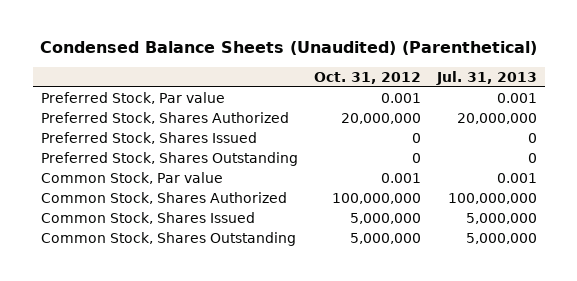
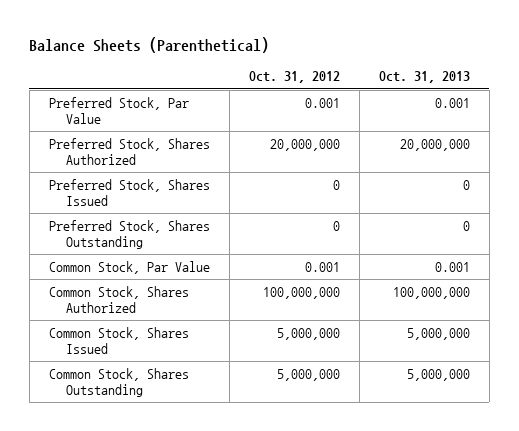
[39,41,537,56] Condensed Balance Sheets (Unaudited) (Parenthetical) -> [29,37,270,54] Balance Sheets (Parenthetical)
[435,70,537,85] Jul. 31, 2013 -> none
none -> [378,71,470,84] Oct. 31, 2013
[40,91,225,104] Preferred Stock, Par value -> [48,96,189,125] Preferred Stock, Par Value
[40,171,223,184] Common Stock, Par value -> [48,260,210,274] Common Stock, Par Value

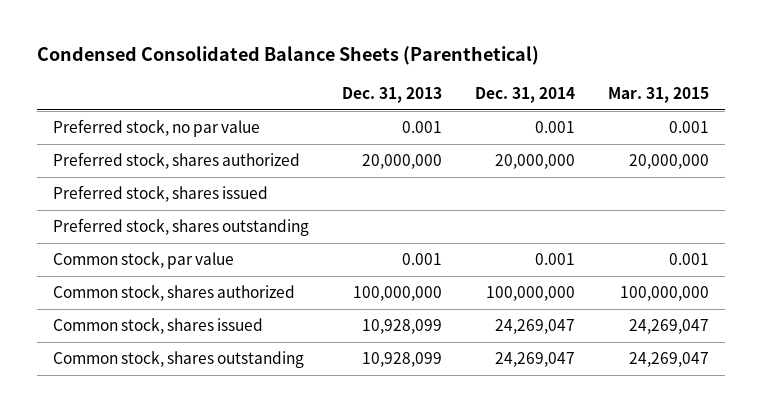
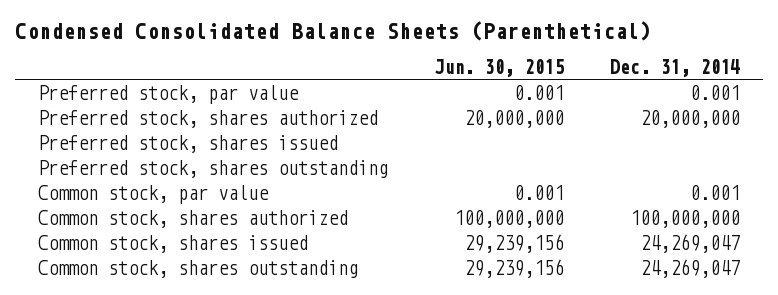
[342,87,443,104] Dec. 31, 2013 -> none
[607,87,709,104] Mar. 31, 2015 -> none
none -> [434,59,565,78] Jun. 30, 2015
[53,118,261,137] Preferred stock, no par value -> [38,84,300,104] Preferred stock, par value

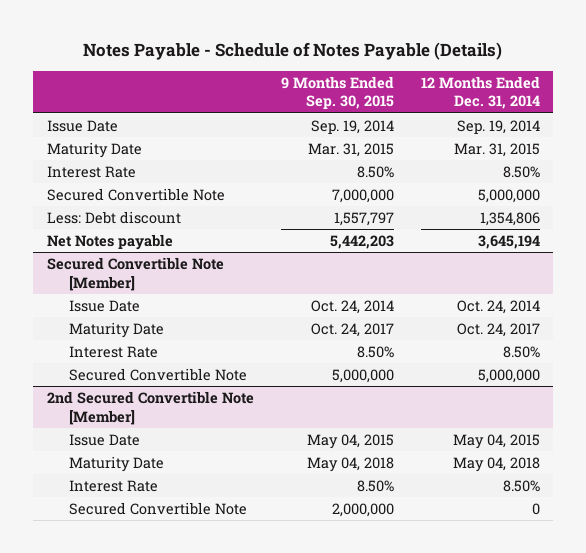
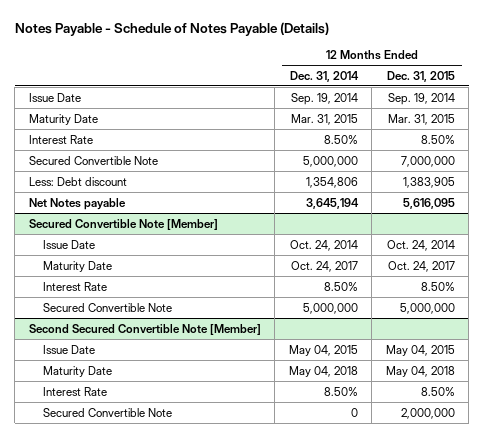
[280,75,394,110] 9 Months Ended Sep. 30, 2015 -> none
none -> [386,70,455,82] Dec. 31, 2015
[46,391,254,425] 2nd Secured Convertible Note [Member] -> [28,323,261,335] Second Secured Convertible Note [Member]

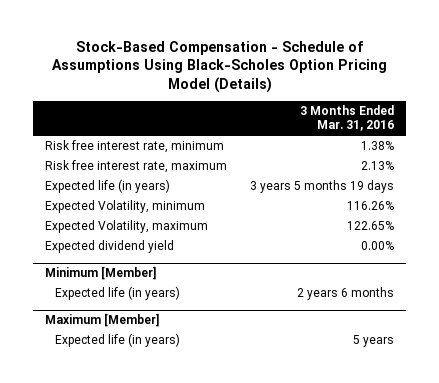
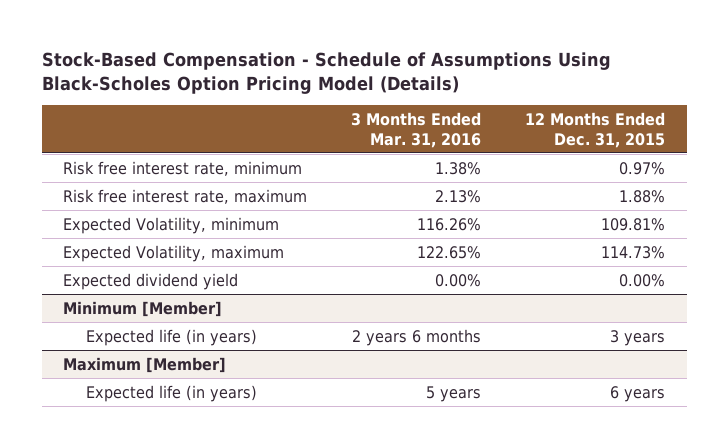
none -> [524,111,665,148] 12 Months Ended Dec. 31, 2015
[44,179,170,194] Expected life (in years) -> none

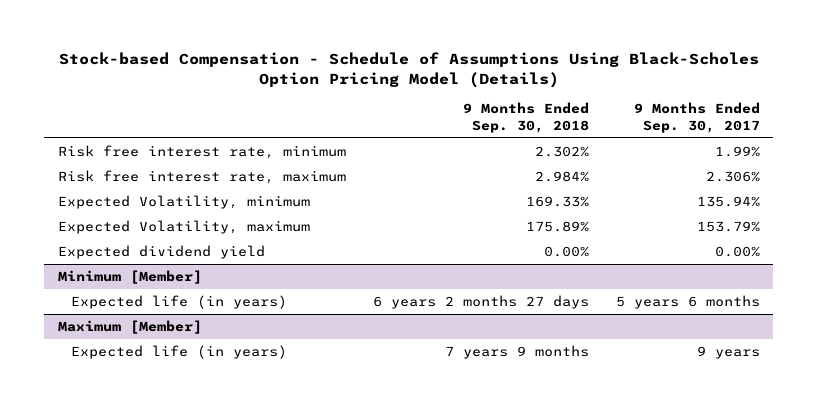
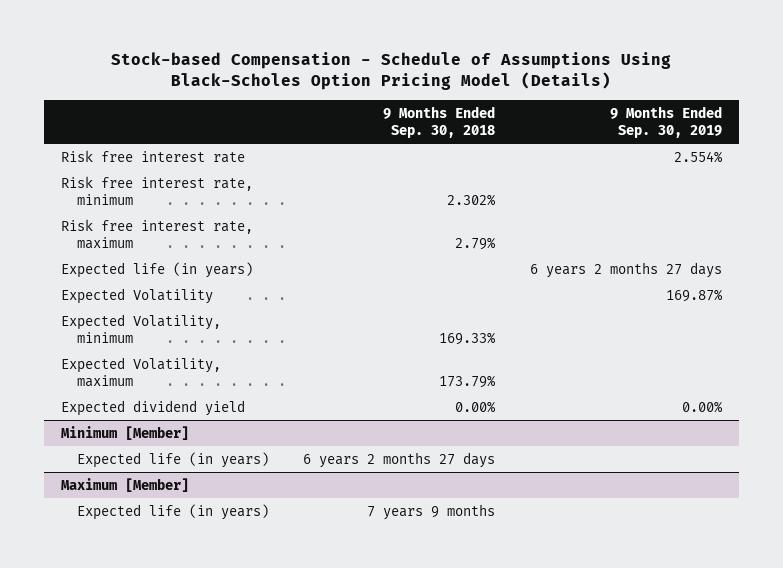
[633,102,760,133] 9 Months Ended Sep. 30, 2017 -> none
none -> [609,105,722,138] 9 Months Ended Sep. 30, 2019
none -> [60,149,245,163] Risk free interest rate
[534,170,589,182] 2.984% -> [455,237,497,251] 2.79%
none -> [60,261,253,278] Expected life (in years)
none -> [60,287,213,304] Expected Volatility
[525,220,589,232] 175.89% -> [439,375,497,389] 173.79%

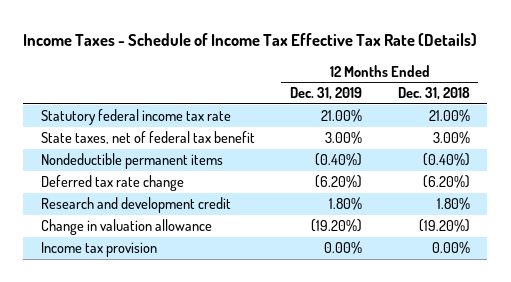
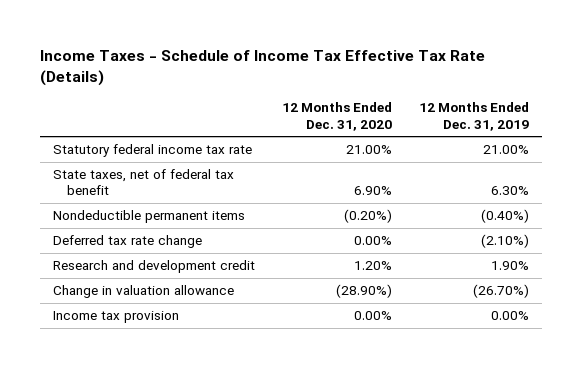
[397,87,470,101] Dec. 31, 2018 -> none
none -> [281,102,392,131] 12 Months Ended Dec. 31, 2020
[325,131,363,145] 3.00% -> [490,186,529,196] 6.30%
[315,175,363,189] (6.20%) -> [480,234,529,249] (2.10%)
[329,197,363,211] 1.80% -> [490,261,529,271] 1.90%
[311,219,363,233] (19.20%) -> [472,284,529,299] (26.70%)

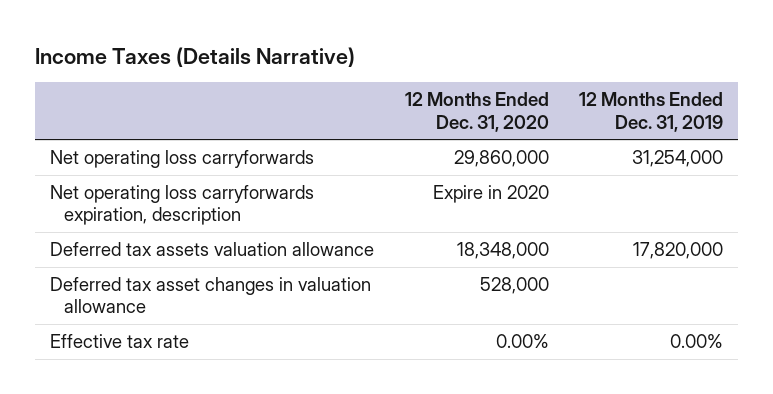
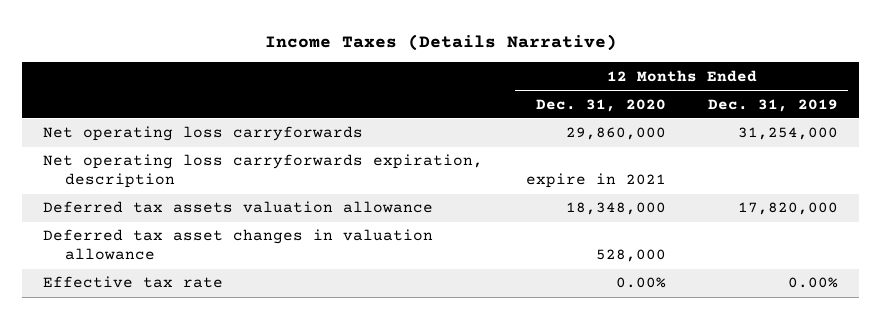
[432,185,549,204] Expire in 2020 -> [525,173,666,189] expire in 2021

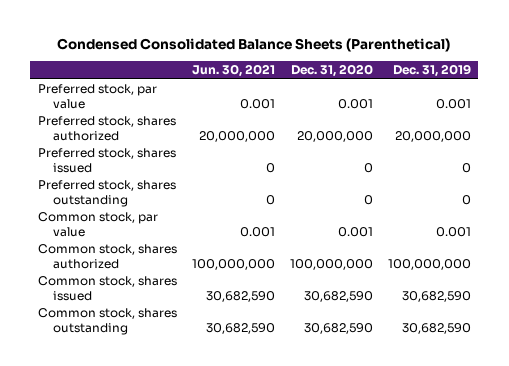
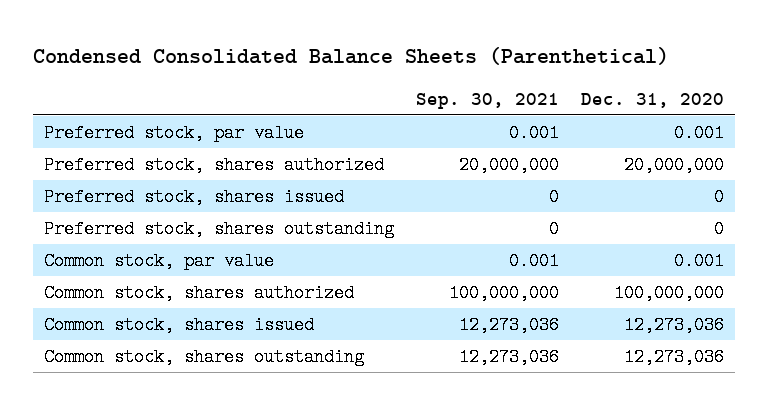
[191,64,275,78] Jun. 30, 2021 -> none
[392,64,471,78] Dec. 31, 2019 -> none
none -> [415,93,559,110] Sep. 30, 2021
[303,290,373,302] 30,682,590 -> [624,315,725,334] 12,273,036
[303,322,373,334] 30,682,590 -> [624,347,725,366] 12,273,036

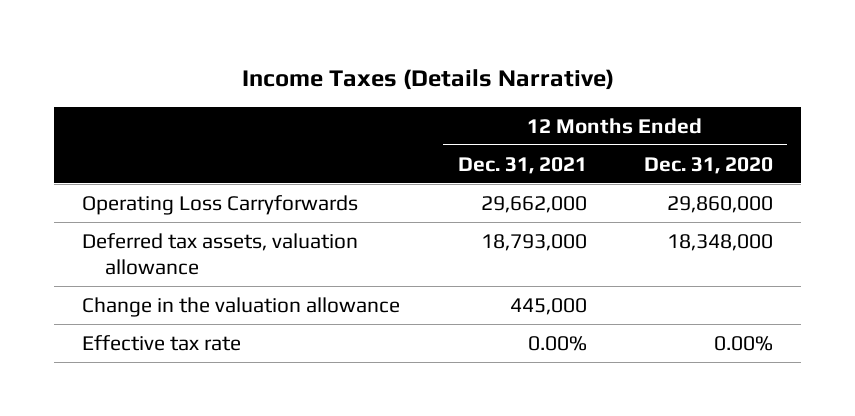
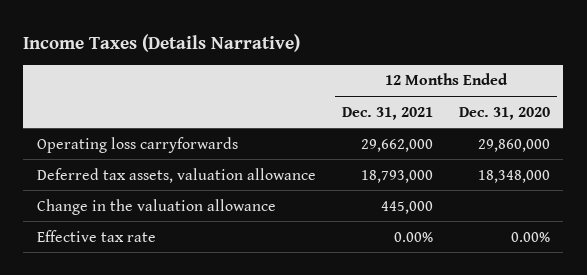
[82,194,359,215] Operating Loss Carryforwards -> [36,136,238,153] Operating loss carryforwards

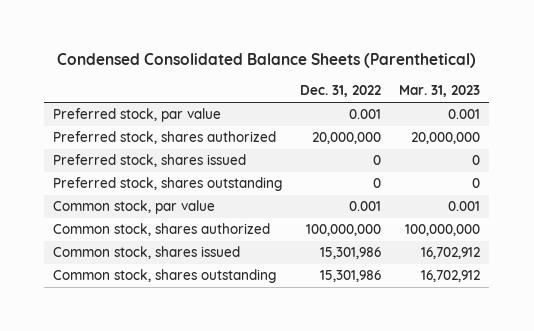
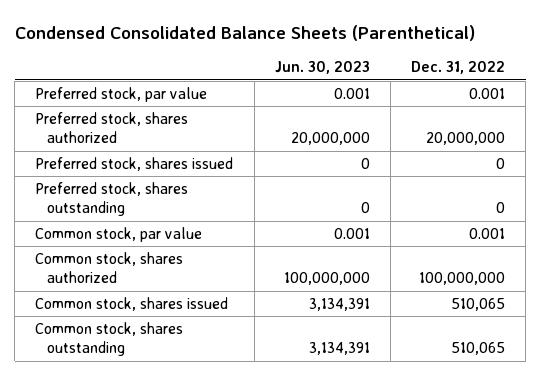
[399,85,481,98] Mar. 31, 2023 -> none
none -> [274,61,370,75] Jun. 30, 2023
[320,247,382,260] 15,301,986 -> [451,298,506,312] 510,065
[320,270,382,283] 15,301,986 -> [451,342,506,356] 510,065

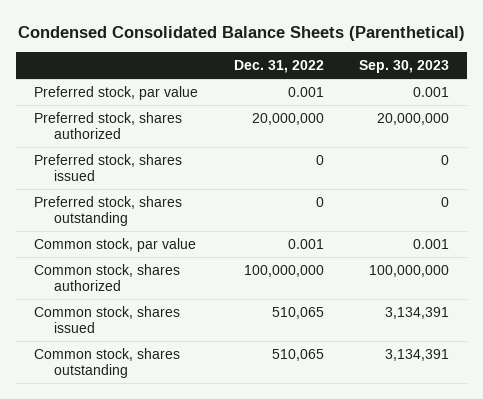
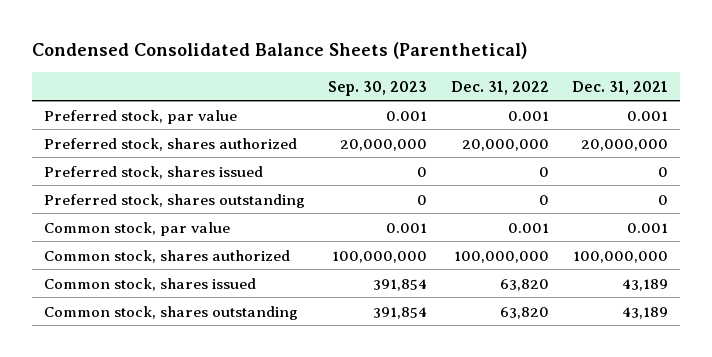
none -> [572,80,669,95] Dec. 31, 2021
[271,306,324,319] 510,065 -> [499,278,549,291] 63,820
[385,306,450,319] 3,134,391 -> [373,278,428,291] 391,854
[271,348,324,361] 510,065 -> [499,306,549,319] 63,820
[385,348,450,361] 3,134,391 -> [373,306,428,319] 391,854

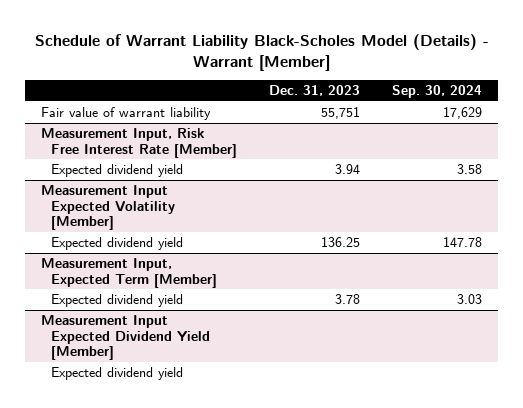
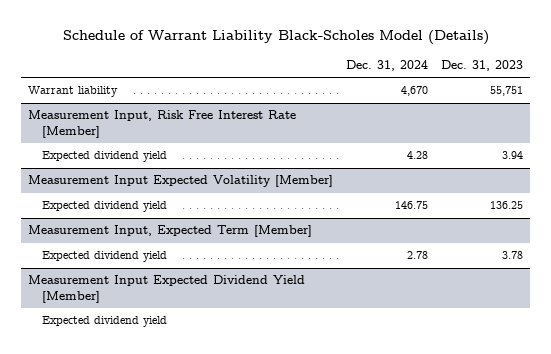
[34,33,489,71] Schedule of Warrant Liability Black-Scholes Model (Details) - Warrant [Member] -> [62,30,489,46] Schedule of Warrant Liability Black-Scholes Model (Details)
[392,84,483,98] Sep. 30, 2024 -> none
none -> [346,59,429,71] Dec. 31, 2024
[41,106,212,120] Fair value of warrant liability -> [27,86,118,98] Warrant liability

